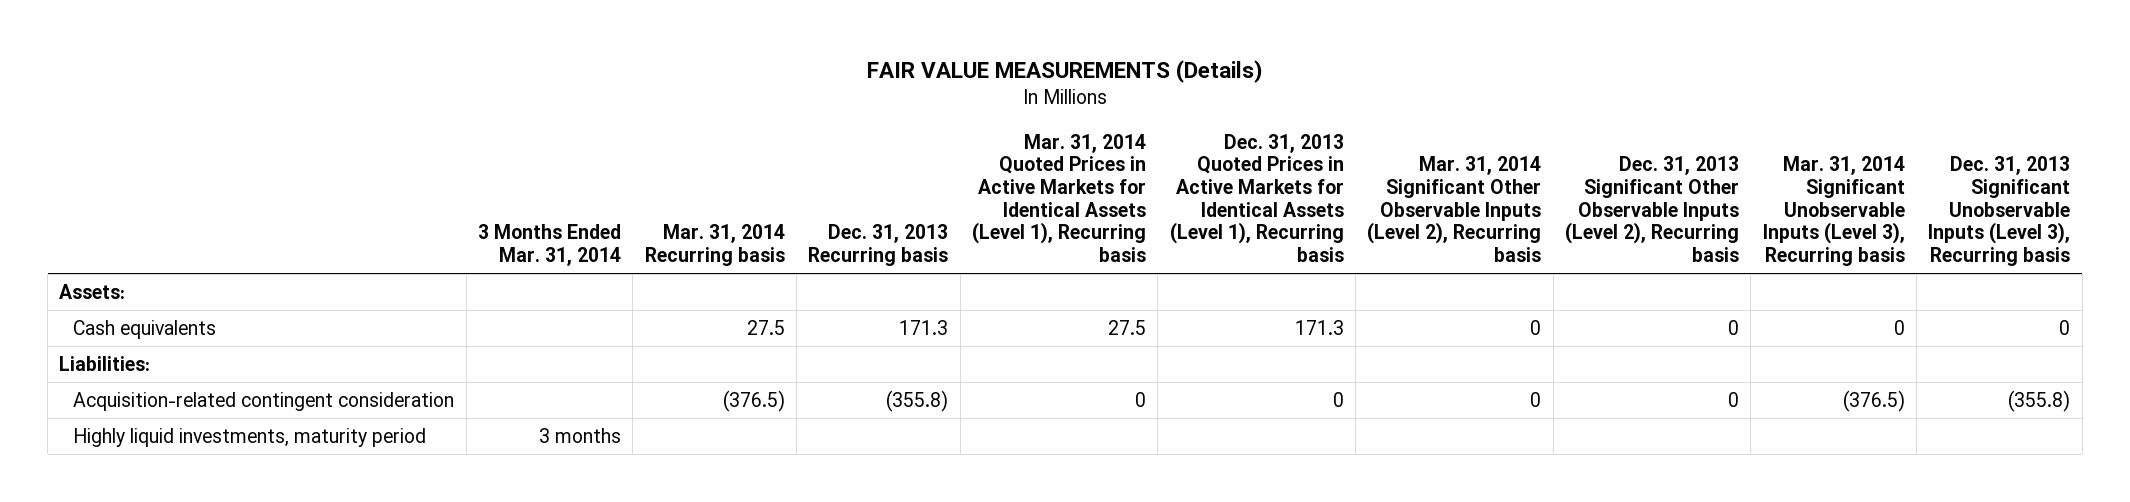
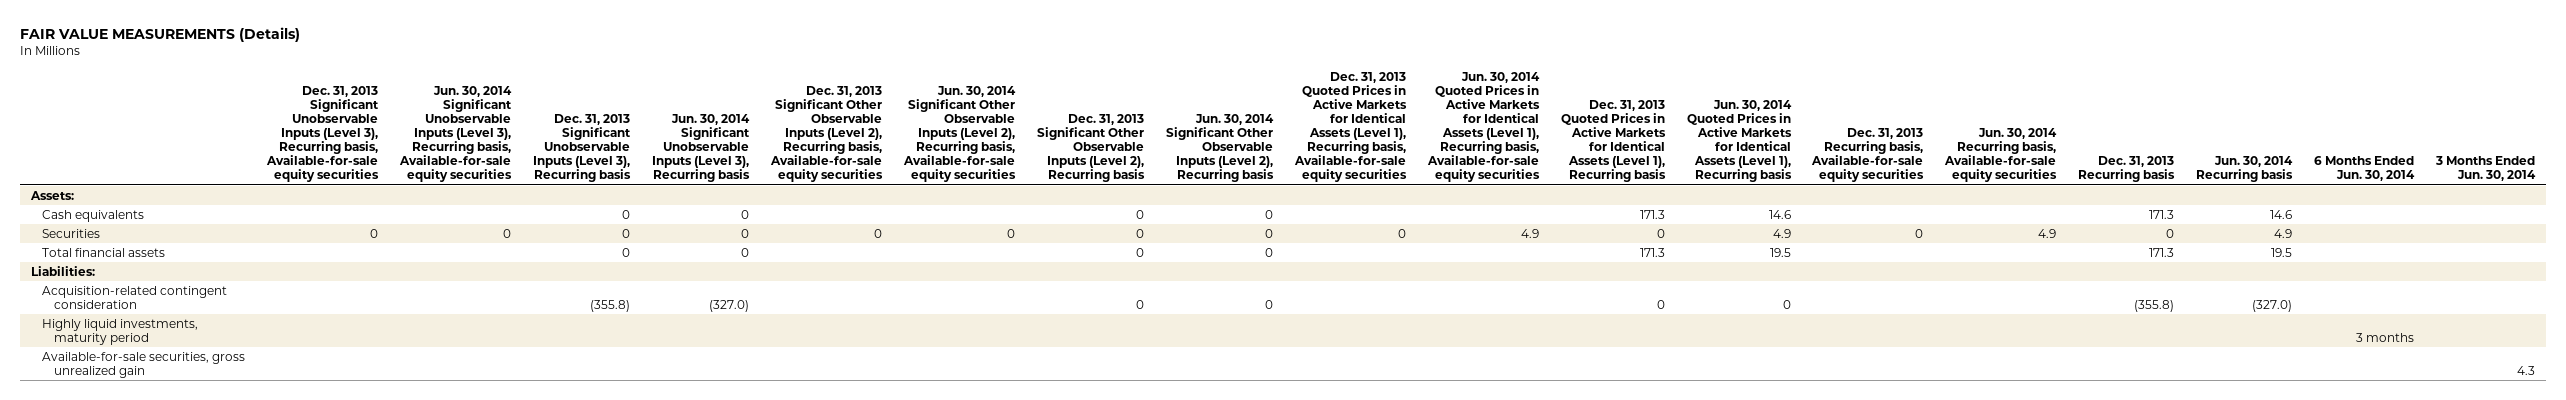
[478,224,622,267] 3 Months Ended Mar. 31, 2014 -> none
[644,224,785,267] Mar. 31, 2014 Recurring basis -> none
[972,133,1147,263] Mar. 31, 2014 Quoted Prices in Active Markets for Identical Assets (Level 1), Recurring basis -> none
[1367,156,1542,263] Mar. 31, 2014 Significant Other Observable Inputs (Level 2), Recurring basis -> none
[1762,156,1905,267] Mar. 31, 2014 Significant Unobservable Inputs (Level 3), Recurring basis -> none
none -> [266,86,380,183] Dec. 31, 2013 Significant Unobservable Inputs (Level 3), Recurring basis, Available-for-sale equity securities
none -> [399,86,513,183] Jun. 30, 2014 Significant Unobservable Inputs (Level 3), Recurring basis, Available-for-sale equity securities
none -> [651,114,750,183] Jun. 30, 2014 Significant Unobservable Inputs (Level 3), Recurring basis
none -> [769,86,883,183] Dec. 31, 2013 Significant Other Observable Inputs (Level 2), Recurring basis, Available-for-sale equity securities
none -> [902,86,1016,183] Jun. 30, 2014 Significant Other Observable Inputs (Level 2), Recurring basis, Available-for-sale equity securities
none -> [1165,114,1274,183] Jun. 30, 2014 Significant Other Observable Inputs (Level 2), Recurring basis
none -> [1293,72,1407,183] Dec. 31, 2013 Quoted Prices in Active Markets for Identical Assets (Level 1), Recurring basis, Available-for-sale equity securities
none -> [1426,72,1540,183] Jun. 30, 2014 Quoted Prices in Active Markets for Identical Assets (Level 1), Recurring basis, Available-for-sale equity securities
none -> [1686,100,1792,183] Jun. 30, 2014 Quoted Prices in Active Markets for Identical Assets (Level 1), Recurring basis
none -> [1811,128,1925,183] Dec. 31, 2013 Recurring basis, Available-for-sale equity securities
none -> [1944,128,2058,183] Jun. 30, 2014 Recurring basis, Available-for-sale equity securities
none -> [2196,156,2294,183] Jun. 30, 2014 Recurring basis
none -> [2314,156,2416,182] 6 Months Ended Jun. 30, 2014
none -> [2435,156,2537,182] 3 Months Ended Jun. 30, 2014
none -> [42,228,101,238] Securities
none -> [42,247,166,257] Total financial assets
none -> [42,351,246,378] Available-for-sale securities, gross unrealized gain

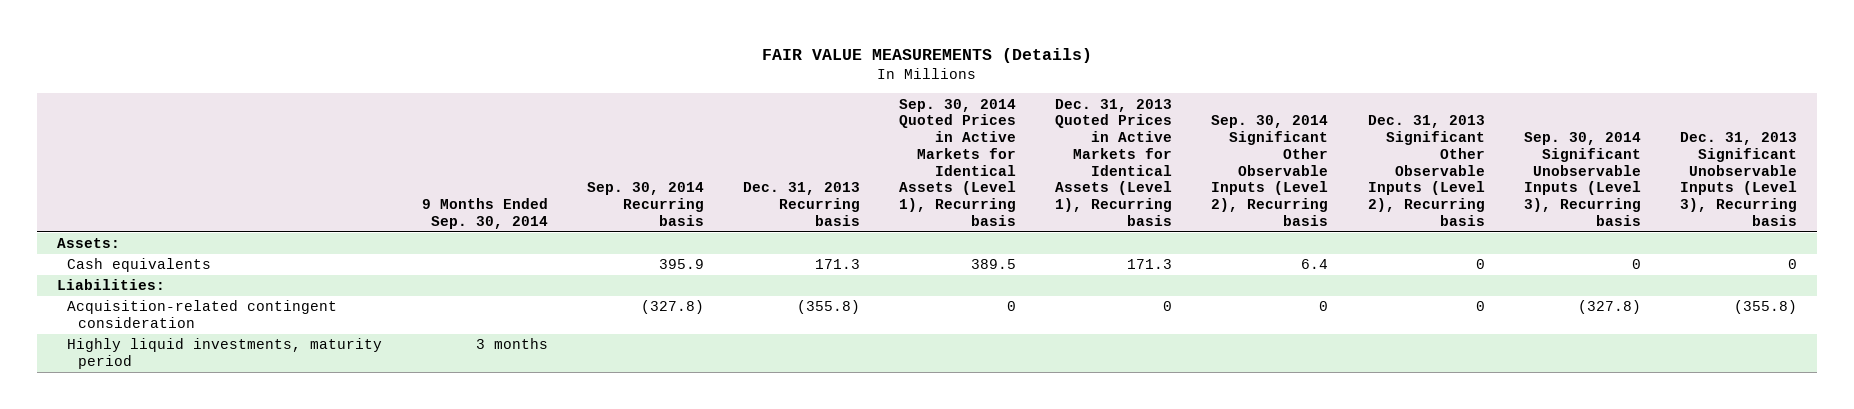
[266,86,380,183] Dec. 31, 2013 Significant Unobservable Inputs (Level 3), Recurring basis, Available-for-sale equity securities -> none
[399,86,513,183] Jun. 30, 2014 Significant Unobservable Inputs (Level 3), Recurring basis, Available-for-sale equity securities -> none
[651,114,750,183] Jun. 30, 2014 Significant Unobservable Inputs (Level 3), Recurring basis -> none
[769,86,883,183] Dec. 31, 2013 Significant Other Observable Inputs (Level 2), Recurring basis, Available-for-sale equity securities -> none
[902,86,1016,183] Jun. 30, 2014 Significant Other Observable Inputs (Level 2), Recurring basis, Available-for-sale equity securities -> none
[1165,114,1274,183] Jun. 30, 2014 Significant Other Observable Inputs (Level 2), Recurring basis -> none
[1293,72,1407,183] Dec. 31, 2013 Quoted Prices in Active Markets for Identical Assets (Level 1), Recurring basis, Available-for-sale equity securities -> none
[1426,72,1540,183] Jun. 30, 2014 Quoted Prices in Active Markets for Identical Assets (Level 1), Recurring basis, Available-for-sale equity securities -> none
[1686,100,1792,183] Jun. 30, 2014 Quoted Prices in Active Markets for Identical Assets (Level 1), Recurring basis -> none
[1811,128,1925,183] Dec. 31, 2013 Recurring basis, Available-for-sale equity securities -> none
[1944,128,2058,183] Jun. 30, 2014 Recurring basis, Available-for-sale equity securities -> none
[2196,156,2294,183] Jun. 30, 2014 Recurring basis -> none
[2314,156,2416,182] 6 Months Ended Jun. 30, 2014 -> none
[2435,156,2537,182] 3 Months Ended Jun. 30, 2014 -> none
none -> [421,198,548,230] 9 Months Ended Sep. 30, 2014
none -> [586,182,704,227] Sep. 30, 2014 Recurring basis
none -> [899,98,1017,227] Sep. 30, 2014 Quoted Prices in Active Markets for Identical Assets (Level 1), Recurring basis
none -> [1211,115,1329,227] Sep. 30, 2014 Significant Other Observable Inputs (Level 2), Recurring basis
none -> [1523,132,1641,227] Sep. 30, 2014 Significant Unobservable Inputs (Level 3), Recurring basis
[42,228,101,238] Securities -> none
[42,247,166,257] Total financial assets -> none
[42,351,246,378] Available-for-sale securities, gross unrealized gain -> none

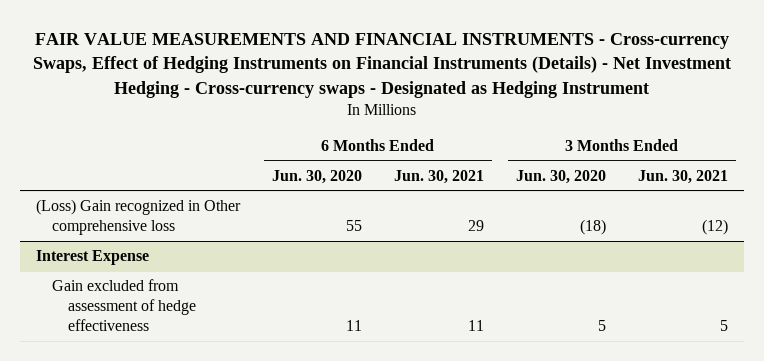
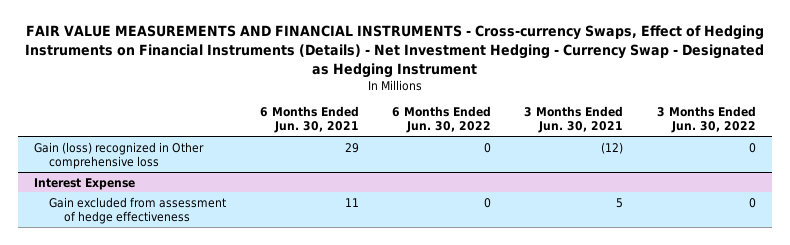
[33,32,732,98] FAIR VALUE MEASUREMENTS AND FINANCIAL INSTRUMENTS - Cross-currency Swaps, Effect of Hedging Instruments on Financial Instruments (Details) - Net Investment Hedging - Cross-currency swaps - Designated as Hedging Instrument -> [25,25,765,78] FAIR VALUE MEASUREMENTS AND FINANCIAL INSTRUMENTS - Cross-currency Swaps, Effect of Hedging Instruments on Financial Instruments (Details) - Net Investment Hedging - Currency Swap - Designated as Hedging Instrument
[272,169,363,184] Jun. 30, 2020 -> none
[515,169,606,184] Jun. 30, 2020 -> none
none -> [391,106,491,134] 6 Months Ended Jun. 30, 2022
none -> [656,106,756,134] 3 Months Ended Jun. 30, 2022
[36,199,242,236] (Loss) Gain recognized in Other comprehensive loss -> [34,141,205,169] Gain (loss) recognized in Other comprehensive loss

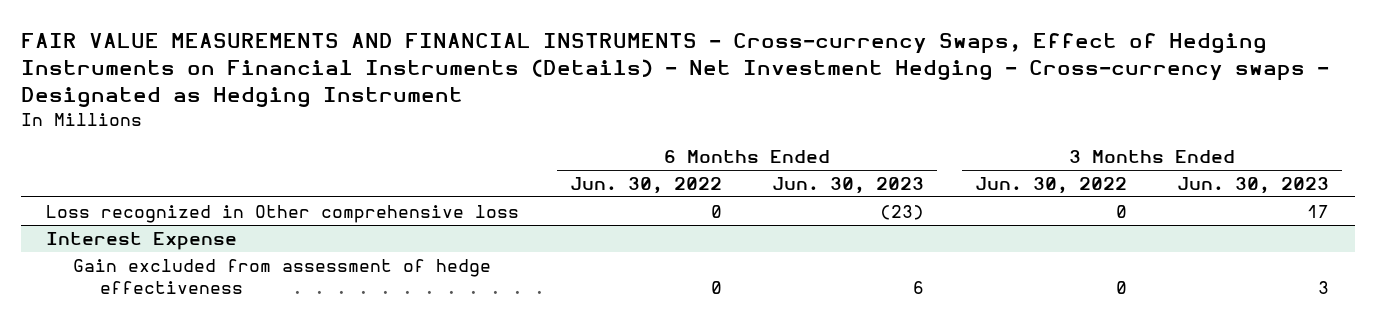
[25,25,765,78] FAIR VALUE MEASUREMENTS AND FINANCIAL INSTRUMENTS - Cross-currency Swaps, Effect of Hedging Instruments on Financial Instruments (Details) - Net Investment Hedging - Currency Swap - Designated as Hedging Instrument -> [21,33,1330,108] FAIR VALUE MEASUREMENTS AND FINANCIAL INSTRUMENTS - Cross-currency Swaps, Effect of Hedging Instruments on Financial Instruments (Details) - Net Investment Hedging - Cross-currency swaps - Designated as Hedging Instrument
[259,106,359,134] 6 Months Ended Jun. 30, 2021 -> none
[524,106,624,134] 3 Months Ended Jun. 30, 2021 -> none
none -> [772,177,925,195] Jun. 30, 2023
none -> [1177,177,1330,195] Jun. 30, 2023
[34,141,205,169] Gain (loss) recognized in Other comprehensive loss -> [46,205,520,224] Loss recognized in Other comprehensive loss

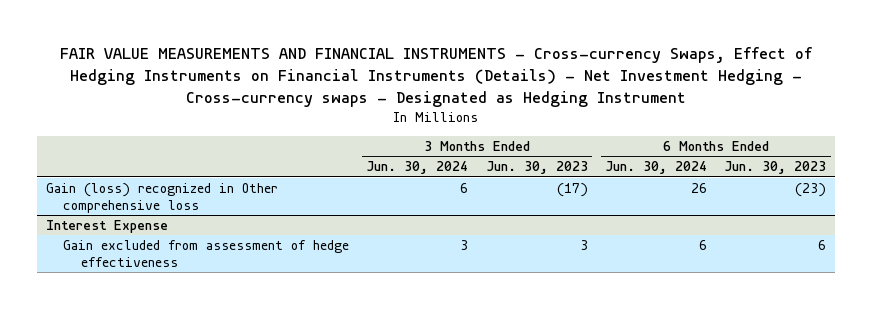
[569,177,722,195] Jun. 30, 2022 -> none
[974,177,1127,195] Jun. 30, 2022 -> none
none -> [366,161,469,175] Jun. 30, 2024
none -> [605,161,708,175] Jun. 30, 2024
[46,205,520,224] Loss recognized in Other comprehensive loss -> [45,183,278,213] Gain (loss) recognized in Other comprehensive loss
[1307,205,1330,219] 17 -> [556,183,588,198] (17)

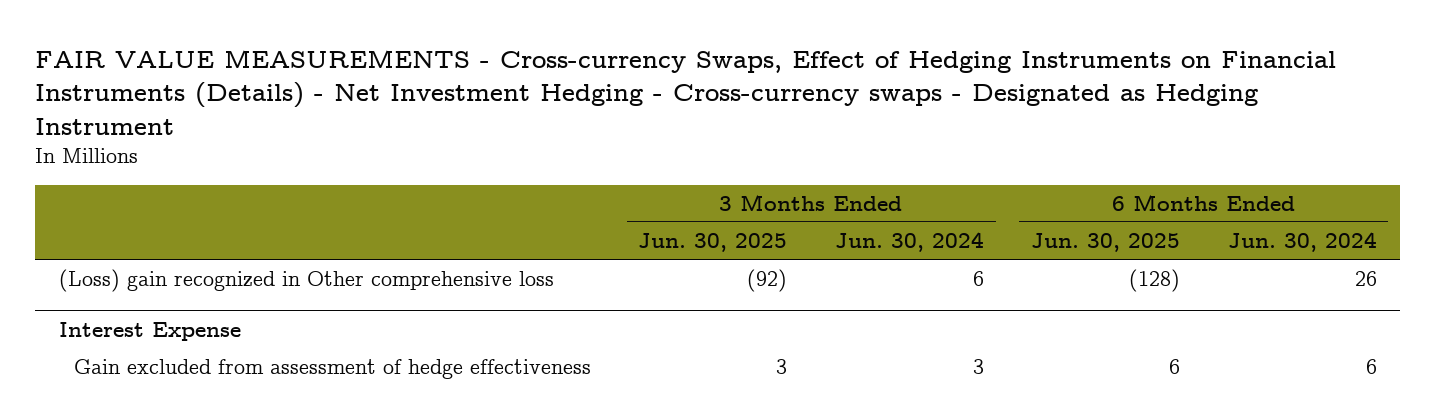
[59,46,813,107] FAIR VALUE MEASUREMENTS AND FINANCIAL INSTRUMENTS - Cross-currency Swaps, Effect of Hedging Instruments on Financial Instruments (Details) - Net Investment Hedging - Cross-currency swaps - Designated as Hedging Instrument -> [35,50,1337,135] FAIR VALUE MEASUREMENTS - Cross-currency Swaps, Effect of Hedging Instruments on Financial Instruments (Details) - Net Investment Hedging - Cross-currency swaps - Designated as Hedging Instrument
[485,161,588,175] Jun. 30, 2023 -> none
[724,161,827,175] Jun. 30, 2023 -> none
none -> [638,233,788,253] Jun. 30, 2025
none -> [1031,233,1181,253] Jun. 30, 2025
[45,183,278,213] Gain (loss) recognized in Other comprehensive loss -> [58,269,554,293] (Loss) gain recognized in Other comprehensive loss

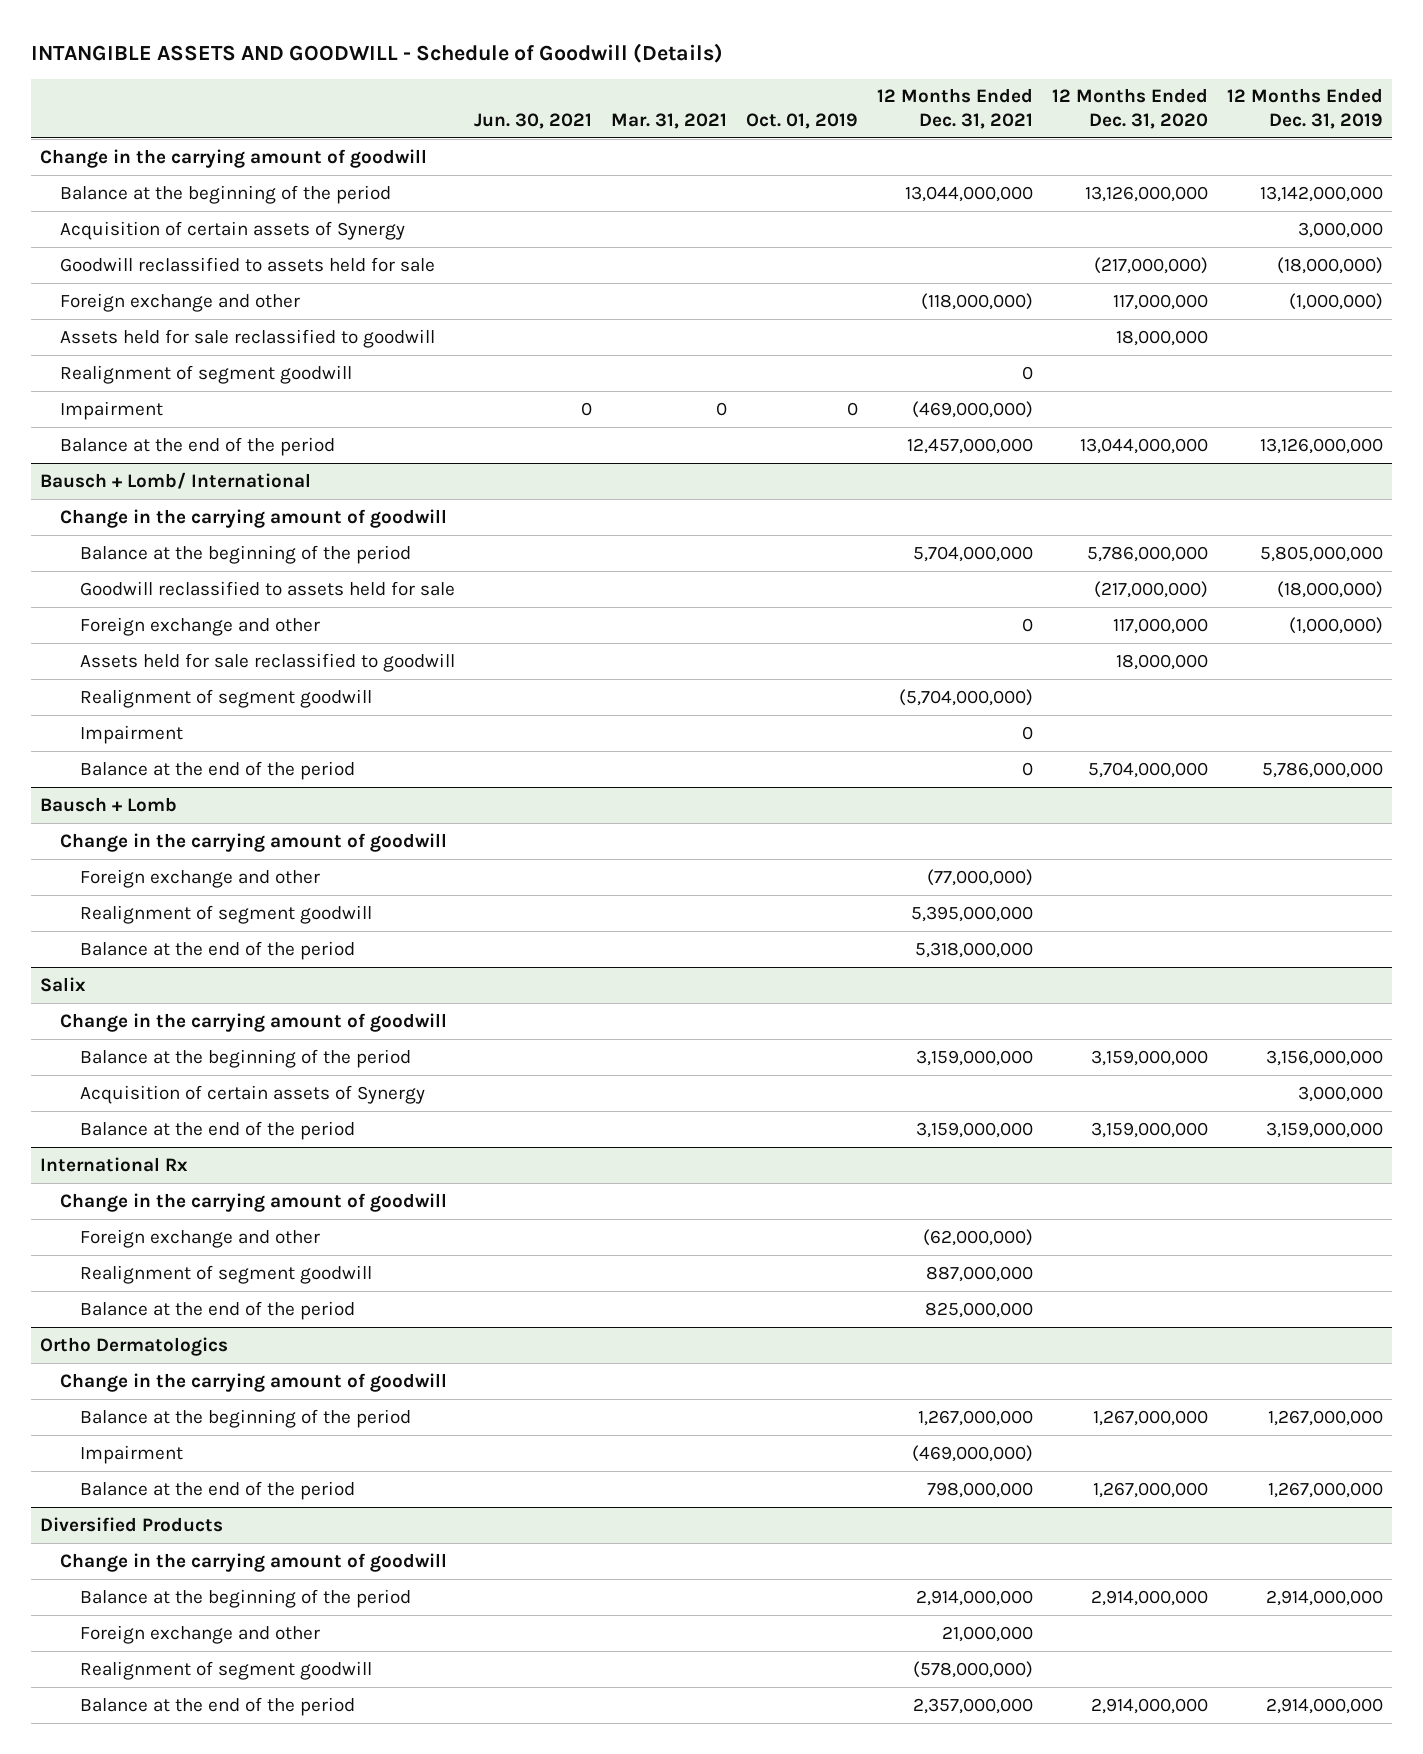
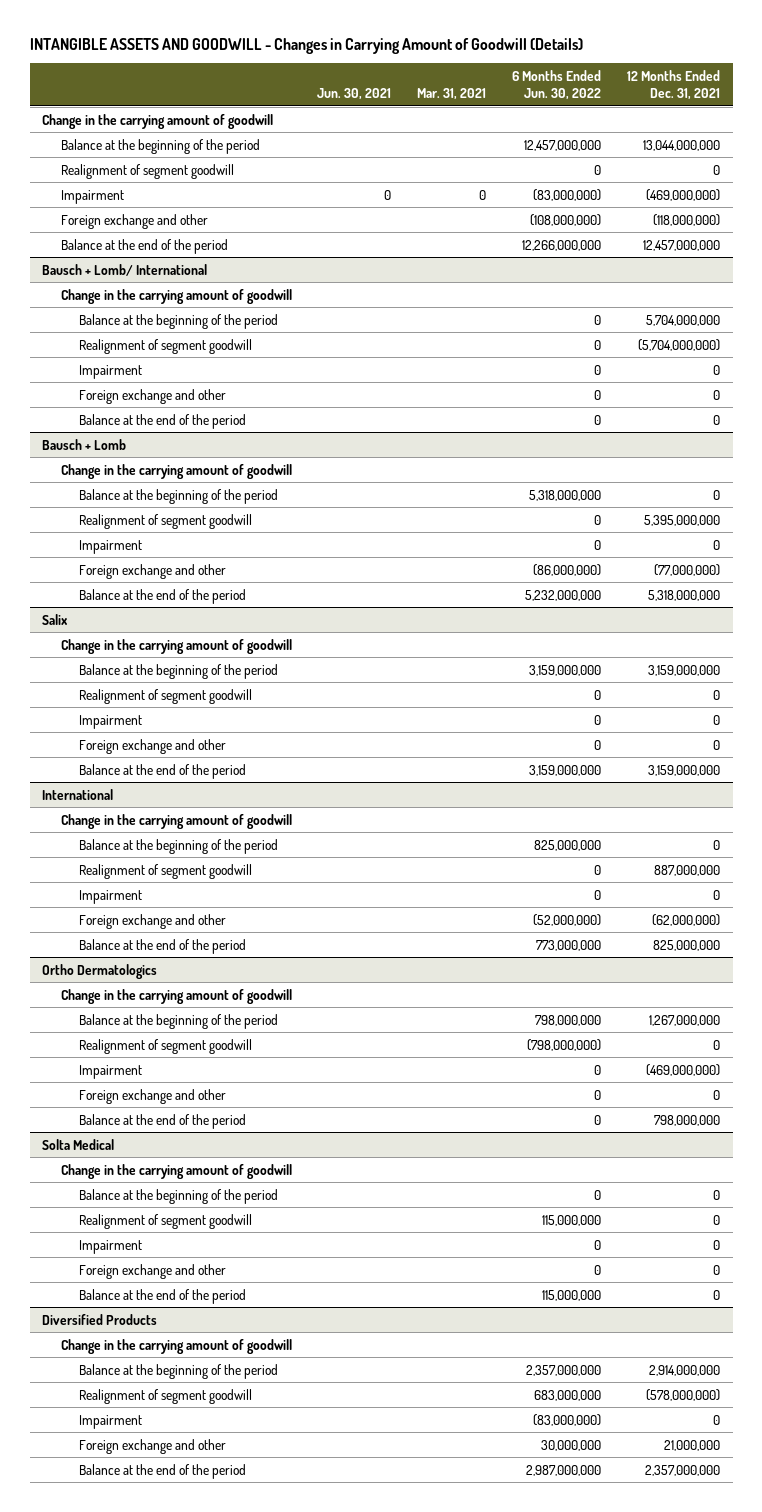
[30,42,723,63] INTANGIBLE ASSETS AND GOODWILL - Schedule of Goodwill (Details) -> [29,38,583,55] INTANGIBLE ASSETS AND GOODWILL - Changes in Carrying Amount of Goodwill (Details)
[746,112,859,129] Oct. 01, 2019 -> none
[1051,88,1208,129] 12 Months Ended Dec. 31, 2020 -> none
[1226,88,1383,129] 12 Months Ended Dec. 31, 2019 -> none
none -> [512,69,602,100] 6 Months Ended Jun. 30, 2022
[60,220,406,240] Acquisition of certain assets of Synergy -> none
[60,256,436,272] Goodwill reclassified to assets held for sale -> none
[60,328,436,348] Assets held for sale reclassified to goodwill -> none
[60,292,301,312] Foreign exchange and other -> [60,213,208,229] Foreign exchange and other
[80,580,456,596] Goodwill reclassified to assets held for sale -> none
[80,652,456,672] Assets held for sale reclassified to goodwill -> none
[80,616,321,636] Foreign exchange and other -> [78,388,226,404] Foreign exchange and other
none -> [78,488,278,504] Balance at the beginning of the period
none -> [78,539,142,554] Impairment
[80,868,321,888] Foreign exchange and other -> [78,563,226,579] Foreign exchange and other
[80,1084,426,1104] Acquisition of certain assets of Synergy -> none
none -> [78,688,252,704] Realignment of segment goodwill
none -> [78,714,142,729] Impairment
none -> [78,738,226,754] Foreign exchange and other
[40,1156,189,1172] International Rx -> [42,788,114,800] International
[80,1228,321,1248] Foreign exchange and other -> none
none -> [78,838,278,854] Balance at the beginning of the period
none -> [78,889,142,904] Impairment
none -> [78,913,226,929] Foreign exchange and other
none -> [78,1038,252,1054] Realignment of segment goodwill
none -> [78,1088,226,1104] Foreign exchange and other
none -> [42,1138,115,1150] Solta Medical
none -> [60,1163,292,1179] Change in the carrying amount of goodwill
none -> [78,1188,278,1204] Balance at the beginning of the period
none -> [78,1213,252,1229] Realignment of segment goodwill
none -> [78,1239,142,1254] Impairment
none -> [78,1263,226,1279] Foreign exchange and other
none -> [78,1288,246,1304] Balance at the end of the period
none -> [78,1414,142,1429] Impairment
[80,1624,321,1644] Foreign exchange and other -> [78,1438,226,1454] Foreign exchange and other

